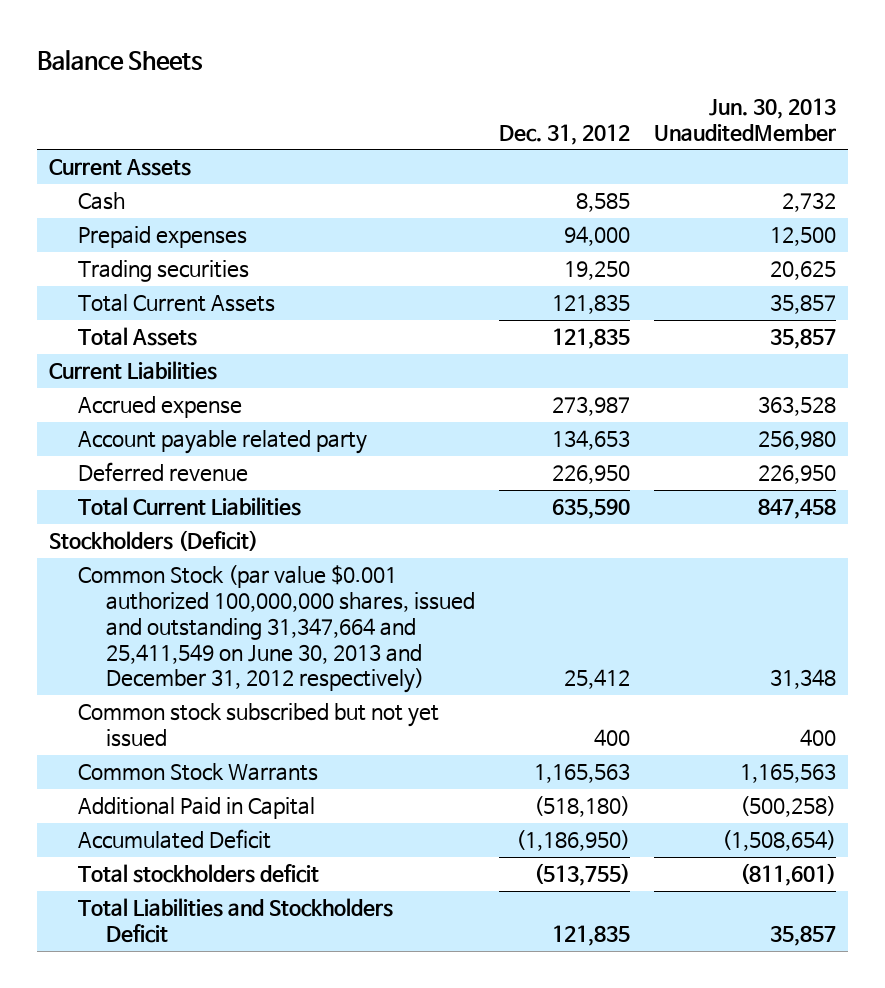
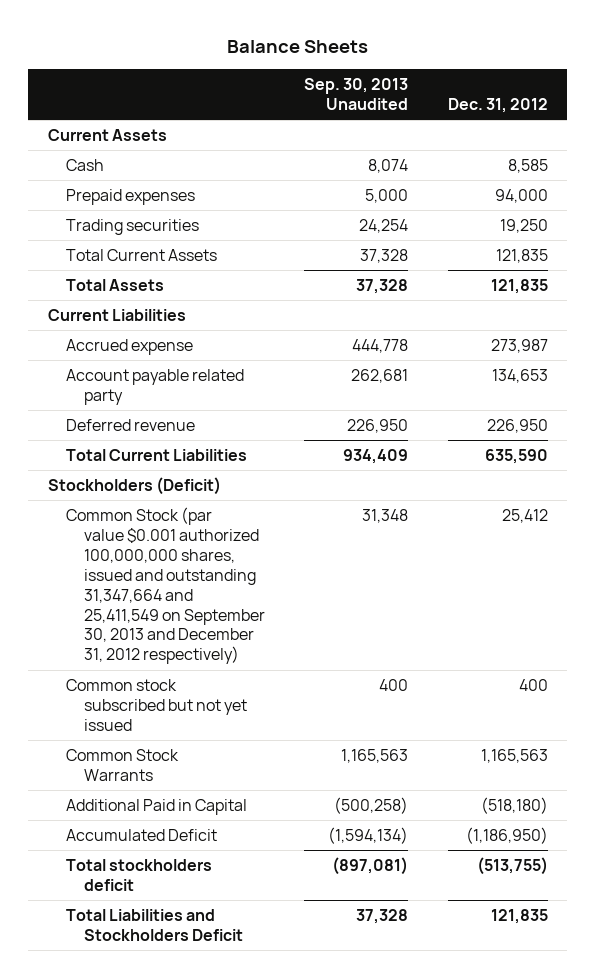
[653,97,836,142] Jun. 30, 2013 UnauditedMember -> none
none -> [304,78,409,111] Sep. 30, 2013 Unaudited
[77,565,475,694] Common Stock (par value $0.001 authorized 100,000,000 shares, issued and outstanding 31,347,664 and 25,411,549 on June 30, 2013 and December 31, 2012 respectively) -> [65,506,265,665] Common Stock (par value $0.001 authorized 100,000,000 shares, issued and outstanding 31,347,664 and 25,411,549 on September 30, 2013 and December 31, 2012 respectively)

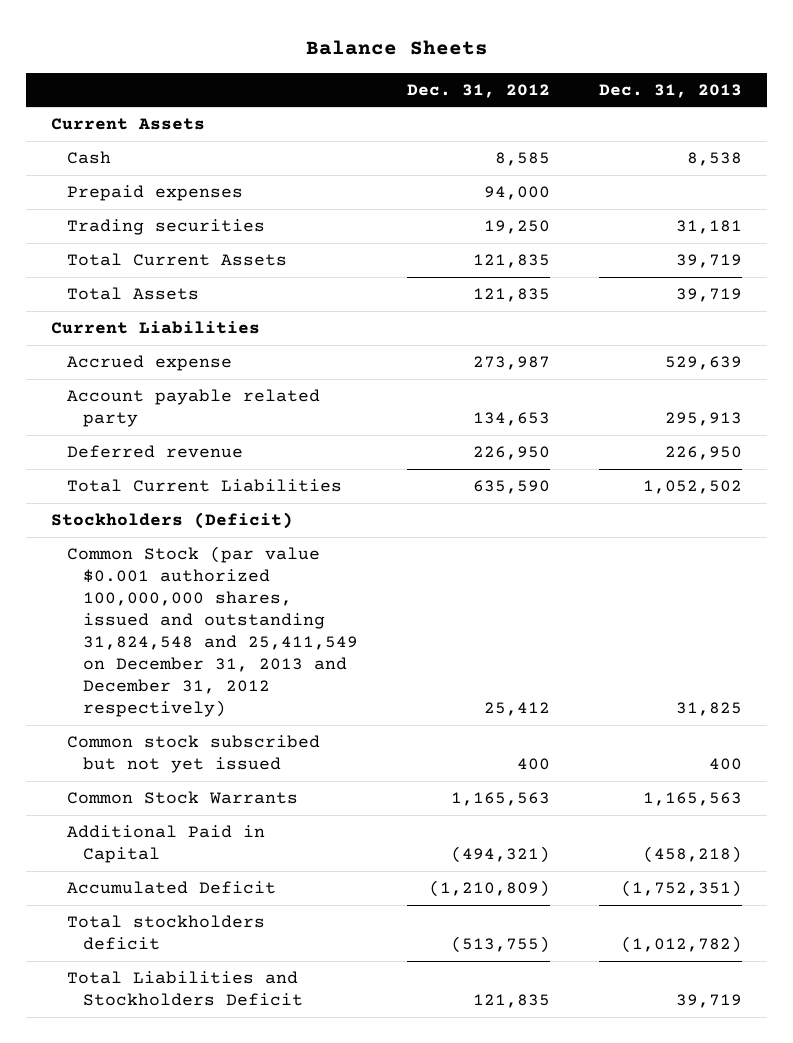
[304,78,409,111] Sep. 30, 2013 Unaudited -> none
none -> [599,83,743,98] Dec. 31, 2013
[65,506,265,665] Common Stock (par value $0.001 authorized 100,000,000 shares, issued and outstanding 31,347,664 and 25,411,549 on September 30, 2013 and December 31, 2012 respectively) -> [66,546,358,718] Common Stock (par value $0.001 authorized 100,000,000 shares, issued and outstanding 31,824,548 and 25,411,549 on December 31, 2013 and December 31, 2012 respectively)
[480,796,548,814] (518,180) -> [451,846,551,864] (494,321)
[465,826,548,844] (1,186,950) -> [429,880,551,898] (1,210,809)

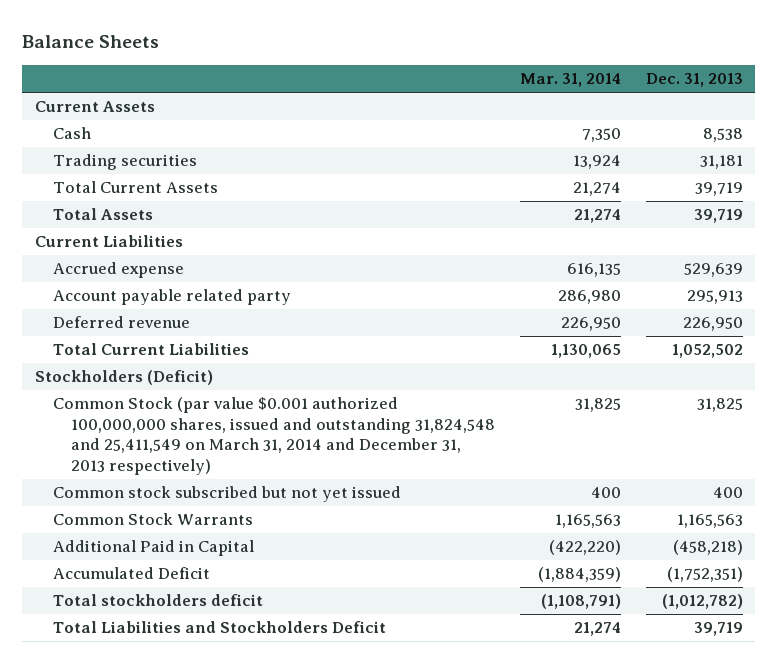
[407,83,551,98] Dec. 31, 2012 -> none
none -> [519,73,621,88] Mar. 31, 2014
[66,185,243,202] Prepaid expenses -> none
[66,546,358,718] Common Stock (par value $0.001 authorized 100,000,000 shares, issued and outstanding 31,824,548 and 25,411,549 on December 31, 2013 and December 31, 2012 respectively) -> [52,397,495,475] Common Stock (par value $0.001 authorized 100,000,000 shares, issued and outstanding 31,824,548 and 25,411,549 on March 31, 2014 and December 31, 2013 respectively)

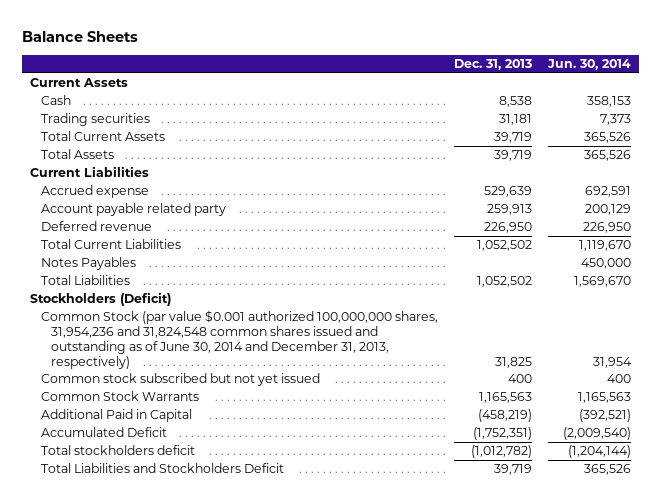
[519,73,621,88] Mar. 31, 2014 -> none
none -> [547,59,632,71] Jun. 30, 2014
[686,290,743,305] 295,913 -> [487,204,533,216] 259,913
none -> [40,257,136,271] Notes Payables
none -> [40,275,130,286] Total Liabilities
[52,397,495,475] Common Stock (par value $0.001 authorized 100,000,000 shares, issued and outstanding 31,824,548 and 25,411,549 on March 31, 2014 and December 31, 2013 respectively) -> [40,310,438,369] Common Stock (par value $0.001 authorized 100,000,000 shares, 31,954,236 and 31,824,548 common shares issued and outstanding as of June 30, 2014 and December 31, 2013, respectively)
[672,540,743,556] (458,218) -> [478,409,533,423] (458,219)

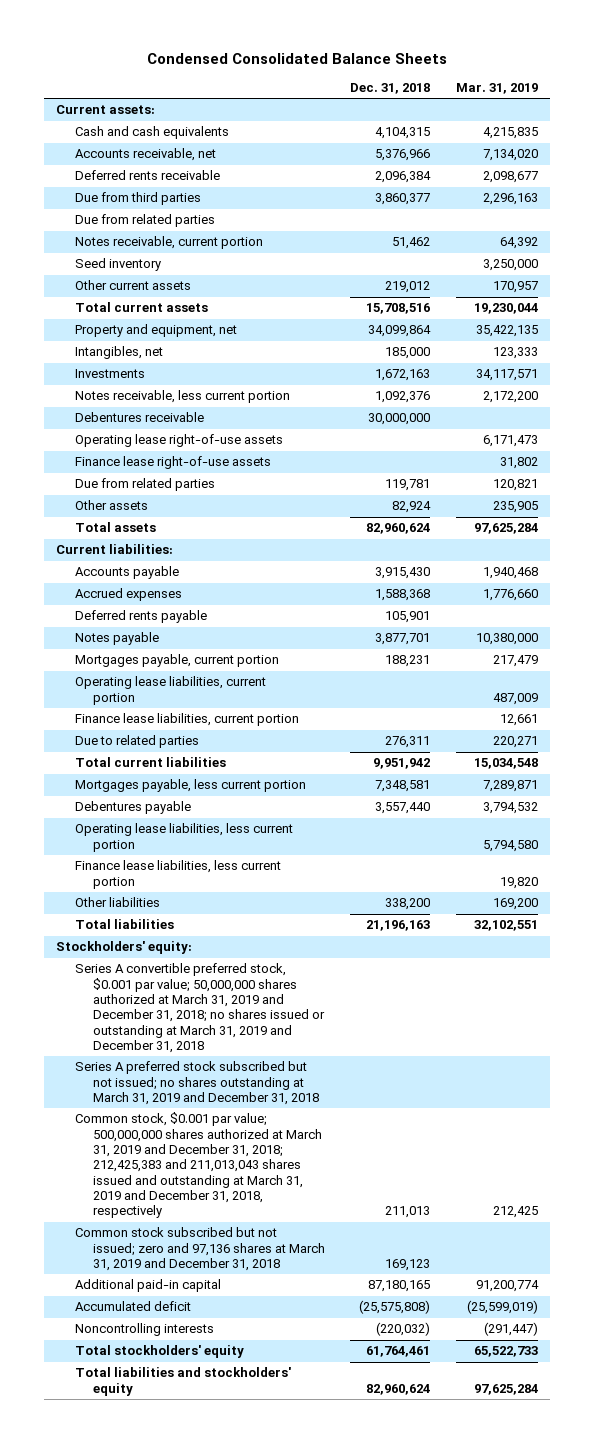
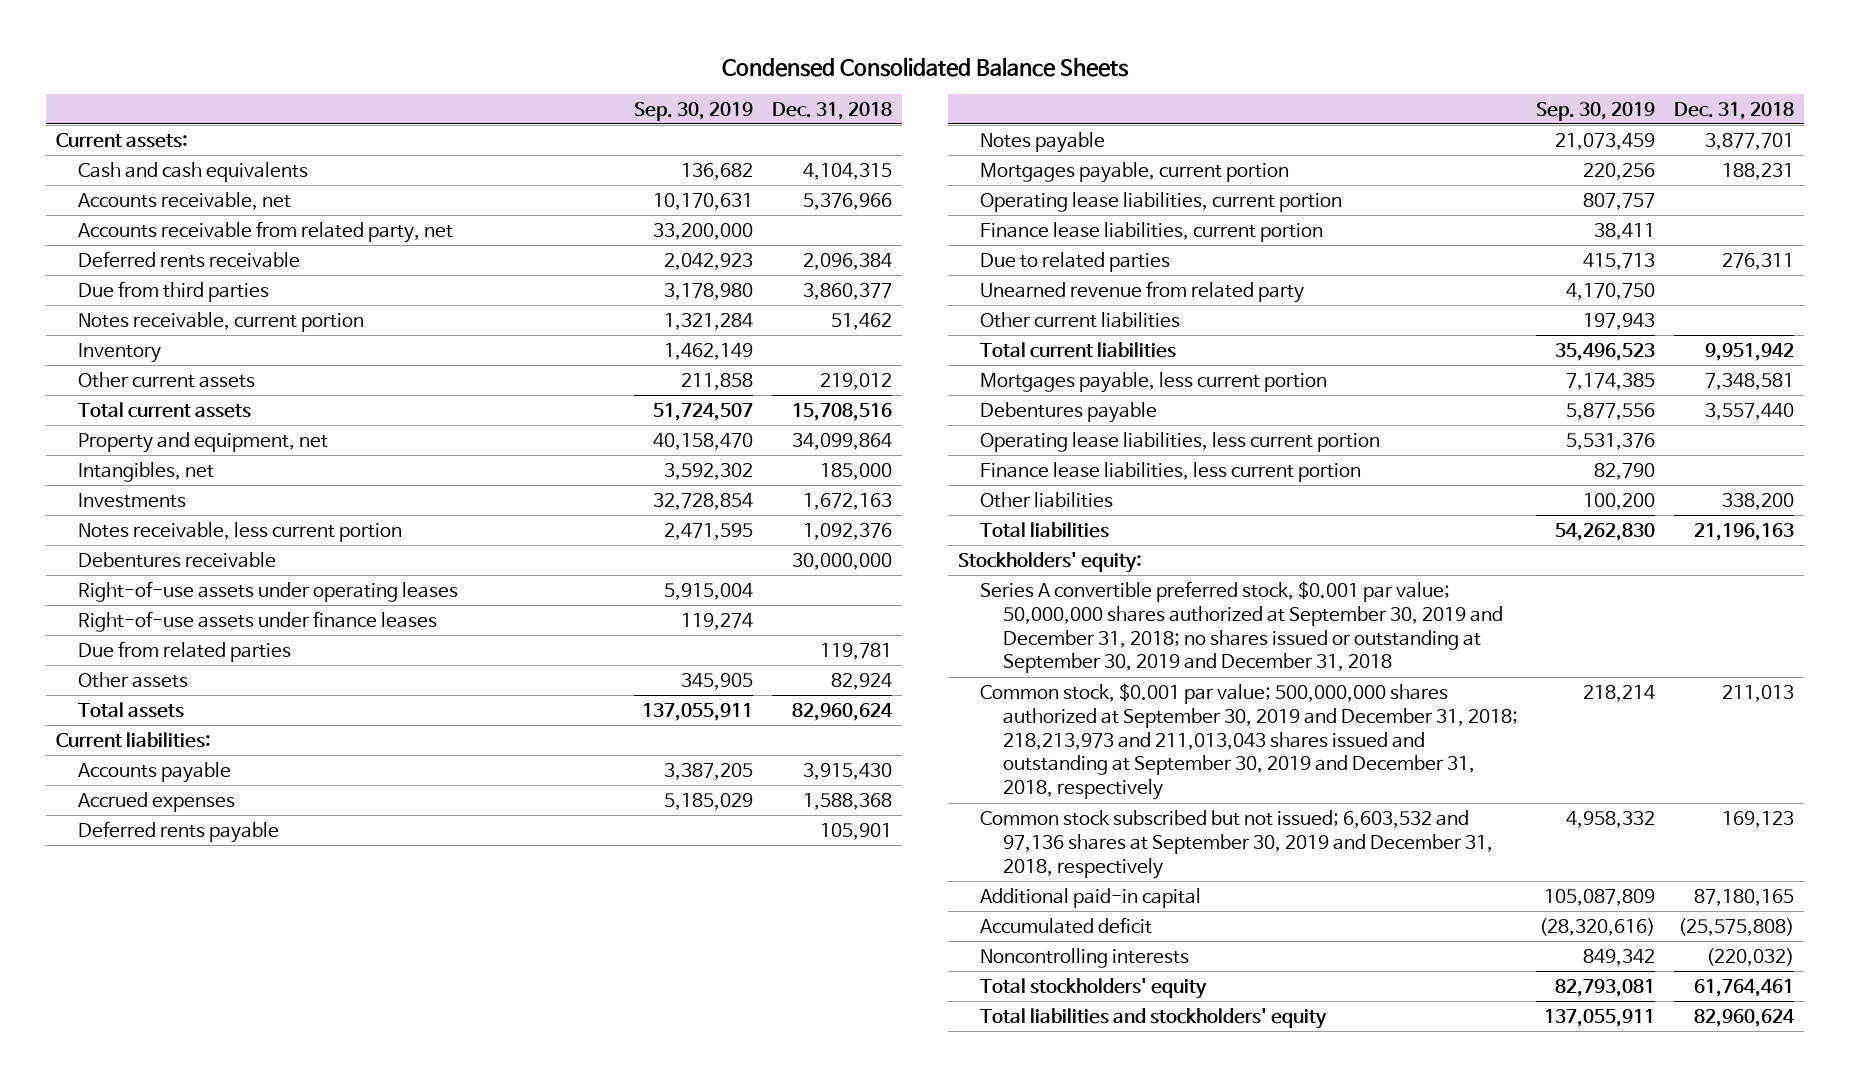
[455,83,538,95] Mar. 31, 2019 -> none
none -> [634,101,754,121] Sep. 30, 2019
none -> [78,220,454,243] Accounts receivable from related party, net
[74,214,215,228] Due from related parties -> none
[74,258,161,272] Seed inventory -> [78,342,162,363] Inventory
[74,434,283,448] Operating lease right-of-use assets -> [78,580,459,602] Right-of-use assets under operating leases
[74,456,271,470] Finance lease right-of-use assets -> [78,610,438,632] Right-of-use assets under finance leases
none -> [980,280,1305,303] Unearned revenue from related party
none -> [980,311,1181,328] Other current liabilities
[74,1061,320,1106] Series A preferred stock subscribed but not issued; no shares outstanding at March 31, 2019 and December 31, 2018 -> none
[74,963,326,1054] Series A convertible preferred stock, $0.001 par value; 50,000,000 shares authorized at March 31, 2019 and December 31, 2018; no shares issued or outstanding at March 31, 2019 and December 31, 2018 -> [980,580,1503,674] Series A convertible preferred stock, $0.001 par value; 50,000,000 shares authorized at September 30, 2019 and December 31, 2018; no shares issued or outstanding at September 30, 2019 and December 31, 2018
[74,1112,323,1219] Common stock, $0.001 par value; 500,000,000 shares authorized at March 31, 2019 and December 31, 2018; 212,425,383 and 211,013,043 shares issued and outstanding at March 31, 2019 and December 31, 2018, respectively -> [980,682,1518,801] Common stock, $0.001 par value; 500,000,000 shares authorized at September 30, 2019 and December 31, 2018; 218,213,973 and 211,013,043 shares issued and outstanding at September 30, 2019 and December 31, 2018, respectively
[74,1227,326,1272] Common stock subscribed but not issued; zero and 97,136 shares at March 31, 2019 and December 31, 2018 -> [980,809,1493,879] Common stock subscribed but not issued; 6,603,532 and 97,136 shares at September 30, 2019 and December 31, 2018, respectively

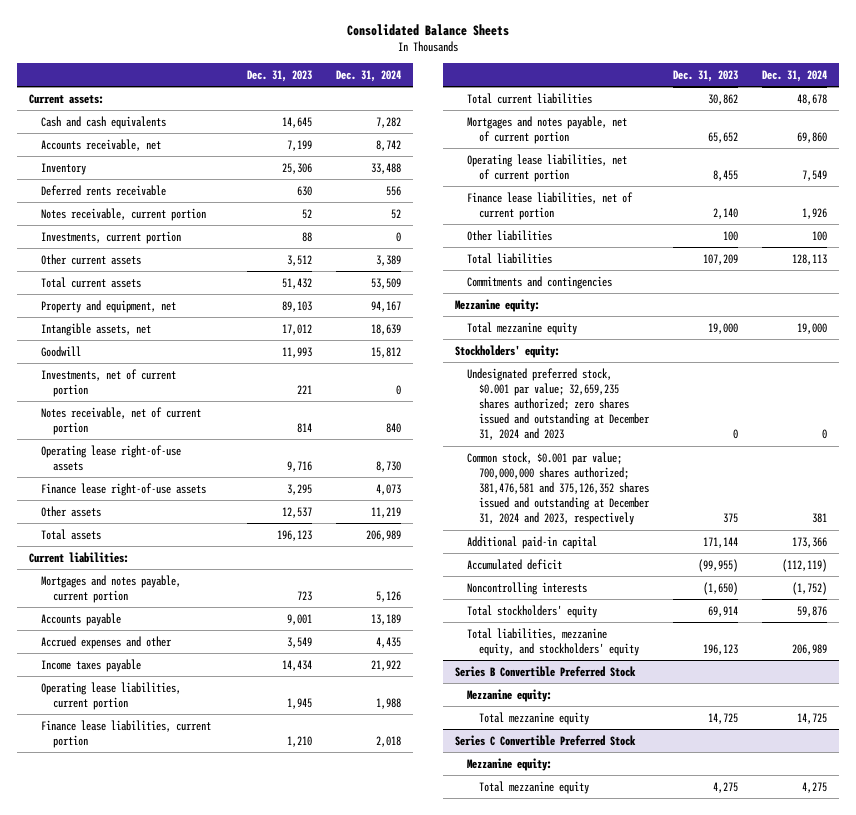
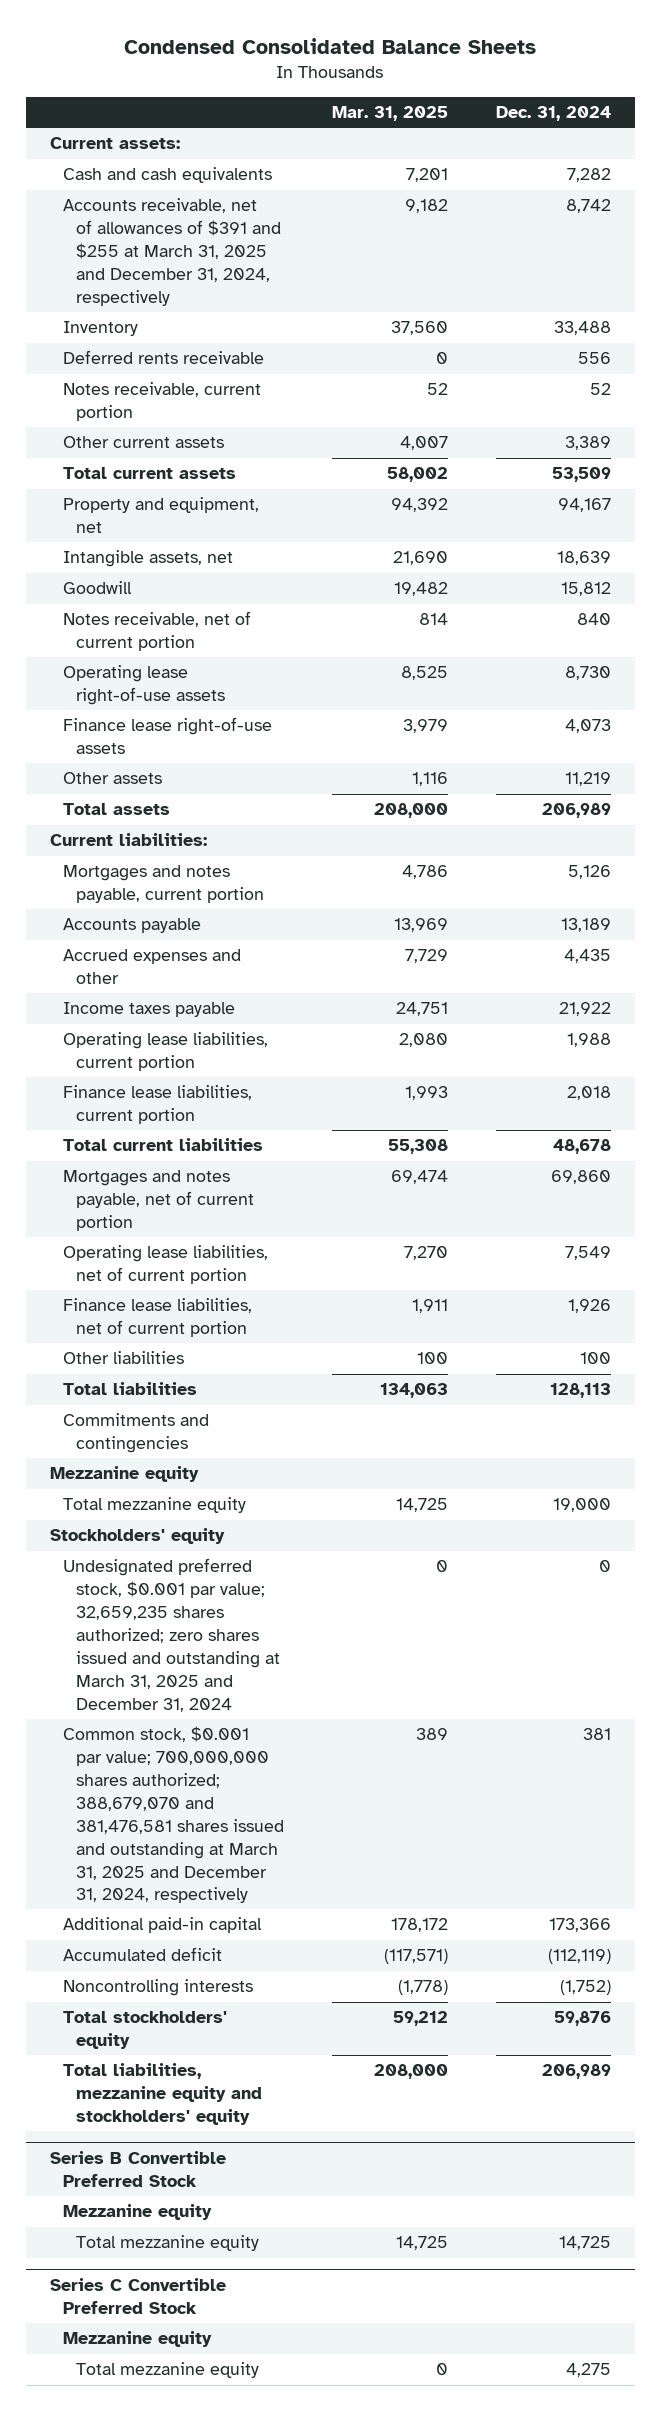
[346,24,509,37] Consolidated Balance Sheets -> [124,37,537,54] Condensed Consolidated Balance Sheets
[246,69,312,82] Dec. 31, 2023 -> none
none -> [331,106,448,122] Mar. 31, 2025
[40,138,161,151] Accounts receivable, net -> [62,198,282,306] Accounts receivable, net of allowances of $391 and $255 at March 31, 2025 and December 31, 2024, respectively
[40,230,181,244] Investments, current portion -> none
[40,368,176,397] Investments, net of current portion -> none
[454,298,540,312] Mezzanine equity: -> [49,1466,199,1483] Mezzanine equity
[454,344,560,358] Stockholders' equity: -> [49,1528,225,1545] Stockholders' equity
[466,367,650,441] Undesignated preferred stock, $0.001 par value; 32,659,235 shares authorized; zero shares issued and outstanding at December 31, 2024 and 2023 -> [62,1558,281,1712] Undesignated preferred stock, $0.001 par value; 32,659,235 shares authorized; zero shares issued and outstanding at March 31, 2025 and December 31, 2024
[466,451,650,526] Common stock, $0.001 par value; 700,000,000 shares authorized; 381,476,581 and 375,126,352 shares issued and outstanding at December 31, 2024 and 2023, respectively -> [62,1726,285,1904] Common stock, $0.001 par value; 700,000,000 shares authorized; 388,679,070 and 381,476,581 shares issued and outstanding at March 31, 2025 and December 31, 2024, respectively
[466,627,639,656] Total liabilities, mezzanine equity, and stockholders' equity -> [62,2063,263,2126] Total liabilities, mezzanine equity and stockholders' equity
[466,688,552,702] Mezzanine equity: -> [62,2204,212,2221] Mezzanine equity
[466,757,552,771] Mezzanine equity: -> [62,2331,212,2348] Mezzanine equity

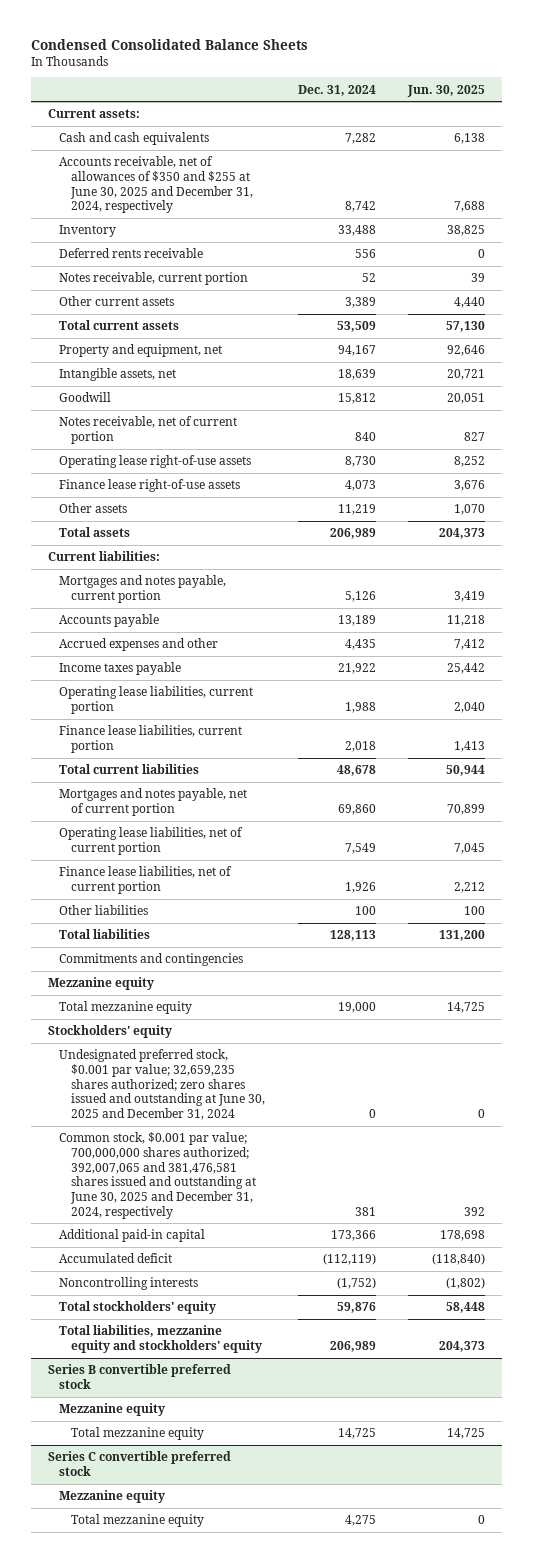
[331,106,448,122] Mar. 31, 2025 -> none
none -> [407,84,486,97] Jun. 30, 2025
[62,198,282,306] Accounts receivable, net of allowances of $391 and $255 at March 31, 2025 and December 31, 2024, respectively -> [59,156,253,214] Accounts receivable, net of allowances of $350 and $255 at June 30, 2025 and December 31, 2024, respectively
[62,1558,281,1712] Undesignated preferred stock, $0.001 par value; 32,659,235 shares authorized; zero shares issued and outstanding at March 31, 2025 and December 31, 2024 -> [59,1049,265,1121] Undesignated preferred stock, $0.001 par value; 32,659,235 shares authorized; zero shares issued and outstanding at June 30, 2025 and December 31, 2024
[62,1726,285,1904] Common stock, $0.001 par value; 700,000,000 shares authorized; 388,679,070 and 381,476,581 shares issued and outstanding at March 31, 2025 and December 31, 2024, respectively -> [59,1132,256,1219] Common stock, $0.001 par value; 700,000,000 shares authorized; 392,007,065 and 381,476,581 shares issued and outstanding at June 30, 2025 and December 31, 2024, respectively
[49,2150,226,2187] Series B Convertible Preferred Stock -> [47,1364,231,1389] Series B convertible preferred stock
[49,2277,226,2314] Series C Convertible Preferred Stock -> [47,1451,231,1476] Series C convertible preferred stock

